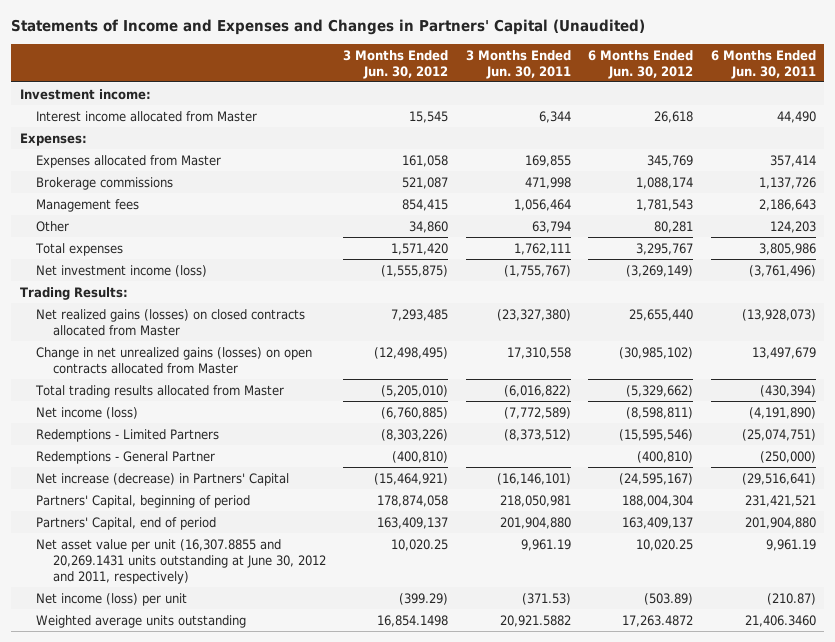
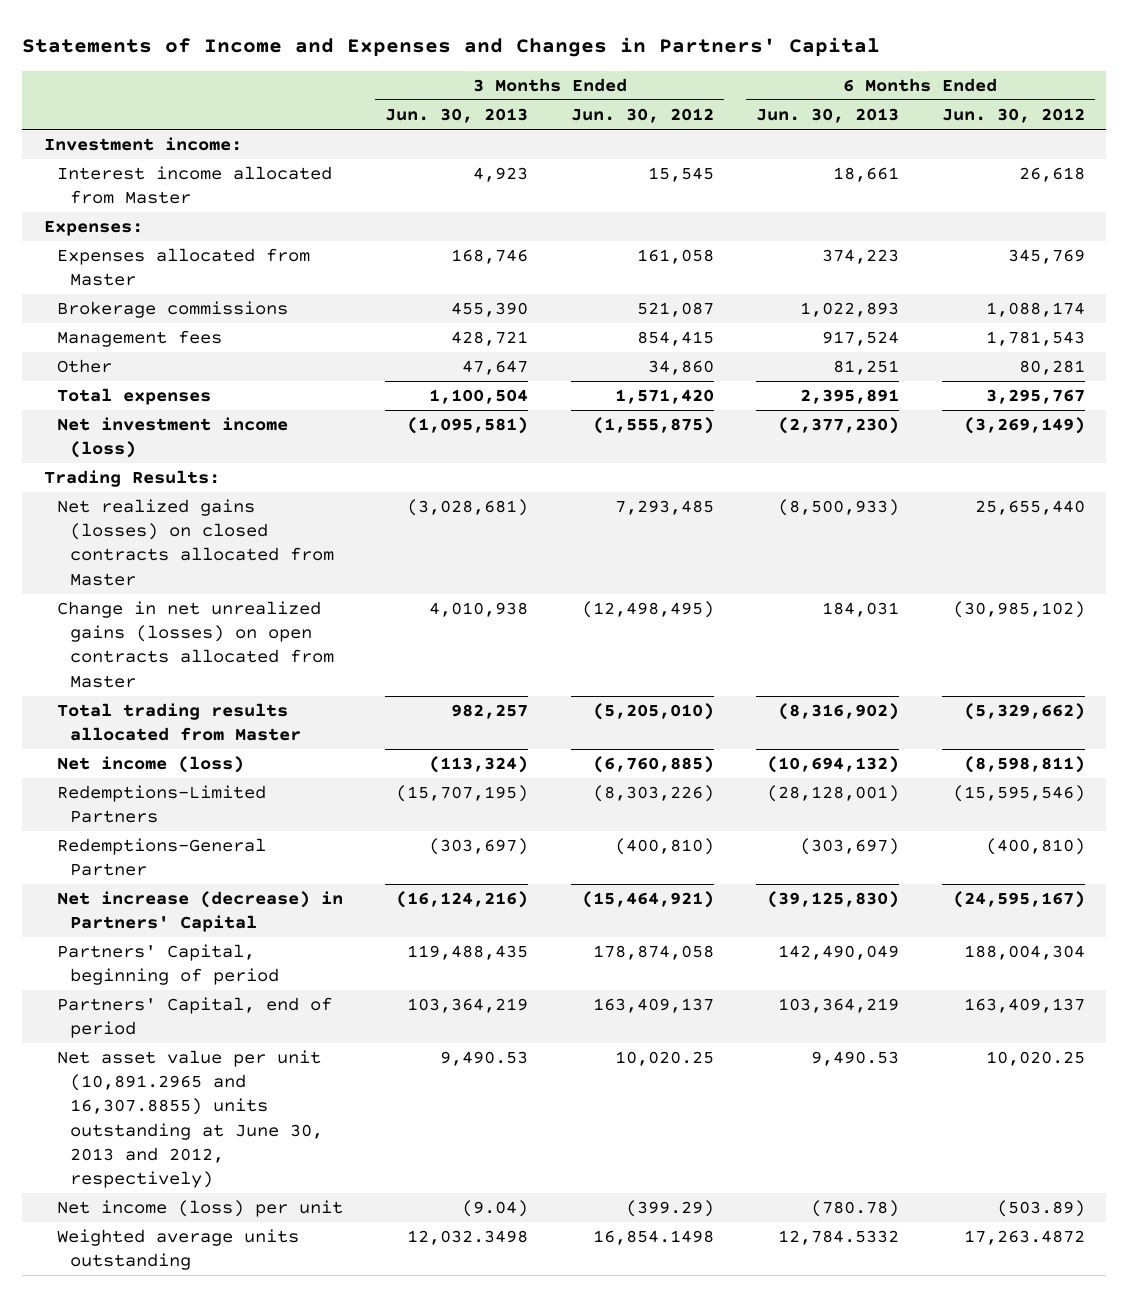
[10,19,645,36] Statements of Income and Expenses and Changes in Partners' Capital (Unaudited) -> [22,36,881,57] Statements of Income and Expenses and Changes in Partners' Capital
[465,49,571,79] 3 Months Ended Jun. 30, 2011 -> none
[710,49,816,79] 6 Months Ended Jun. 30, 2011 -> none
none -> [385,107,529,123] Jun. 30, 2013
none -> [756,107,900,123] Jun. 30, 2013
[36,428,220,442] Redemptions - Limited Partners -> [56,785,266,824] Redemptions-Limited Partners
[36,450,216,464] Redemptions - General Partner -> [56,838,266,877] Redemptions-General Partner
[36,538,326,584] Net asset value per unit (16,307.8855 and 20,269.1431 units outstanding at June 30, 2012 and 2011, respectively) -> [56,1050,324,1188] Net asset value per unit (10,891.2965 and 16,307.8855) units outstanding at June 30, 2013 and 2012, respectively)

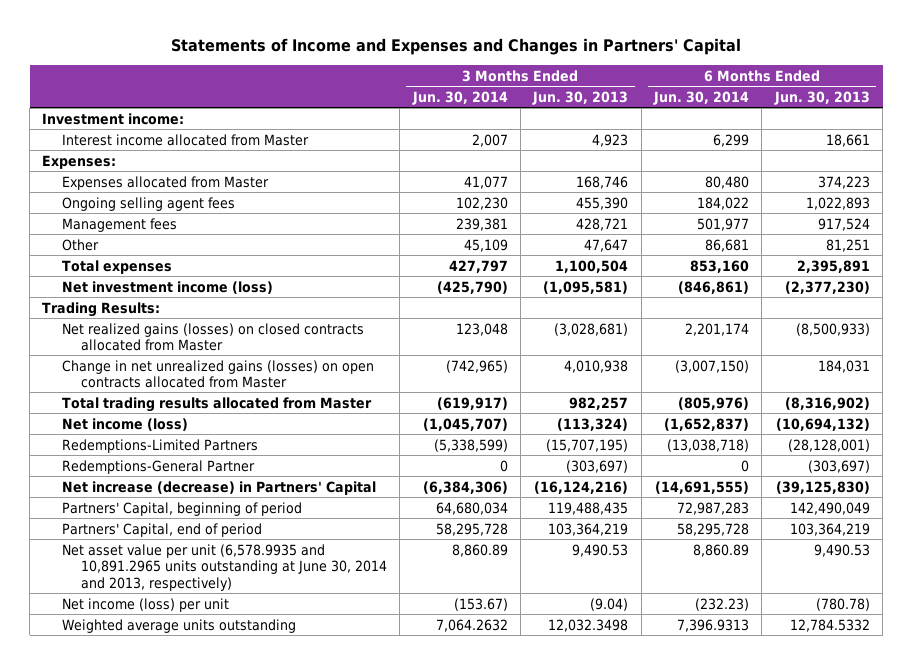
[570,107,714,123] Jun. 30, 2012 -> none
[941,107,1085,123] Jun. 30, 2012 -> none
none -> [411,90,508,105] Jun. 30, 2014
none -> [653,90,750,105] Jun. 30, 2014
[56,301,288,319] Brokerage commissions -> [61,196,235,211] Ongoing selling agent fees
[56,1050,324,1188] Net asset value per unit (10,891.2965 and 16,307.8855) units outstanding at June 30, 2013 and 2012, respectively) -> [61,543,387,591] Net asset value per unit (6,578.9935 and 10,891.2965 units outstanding at June 30, 2014 and 2013, respectively)

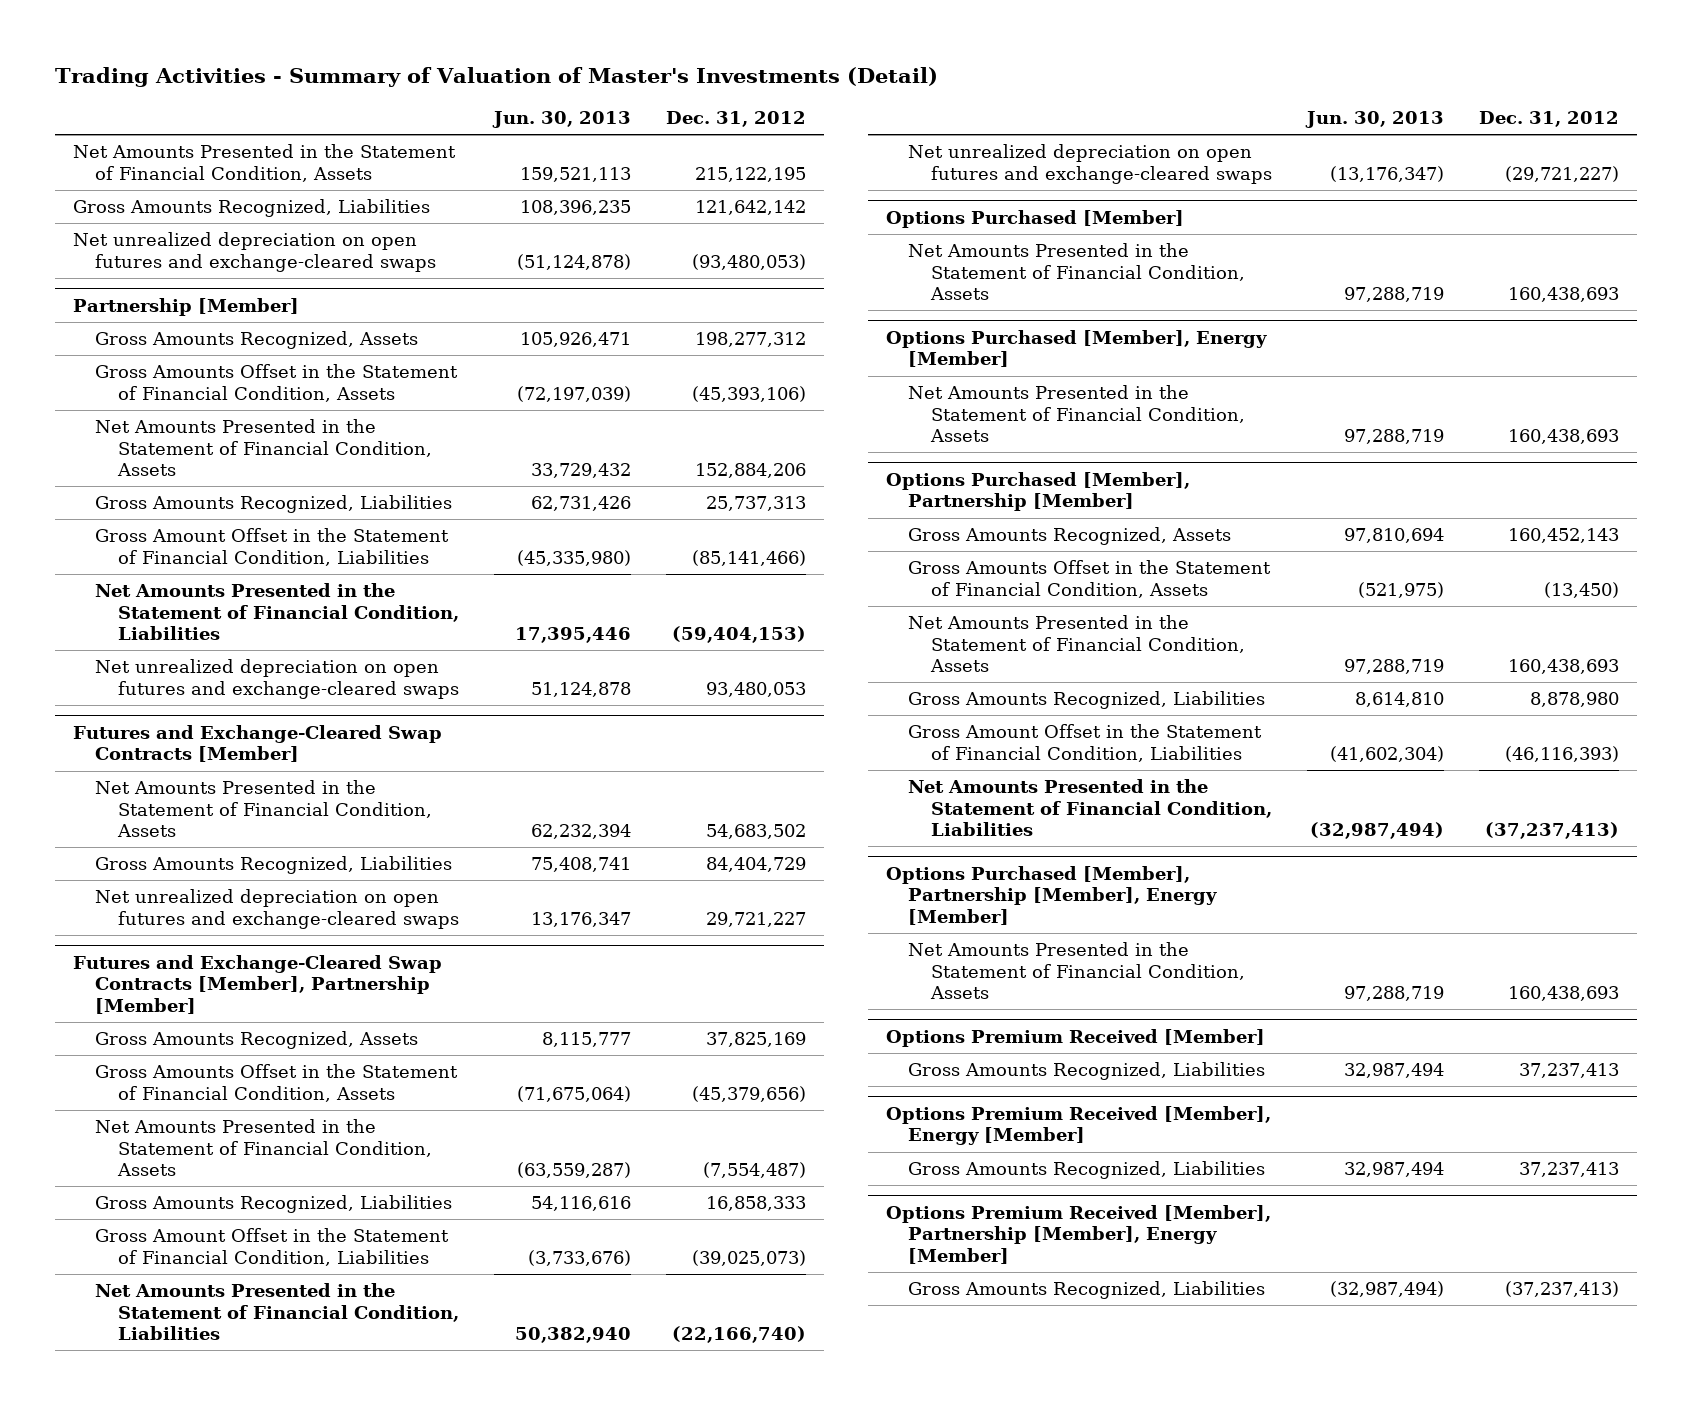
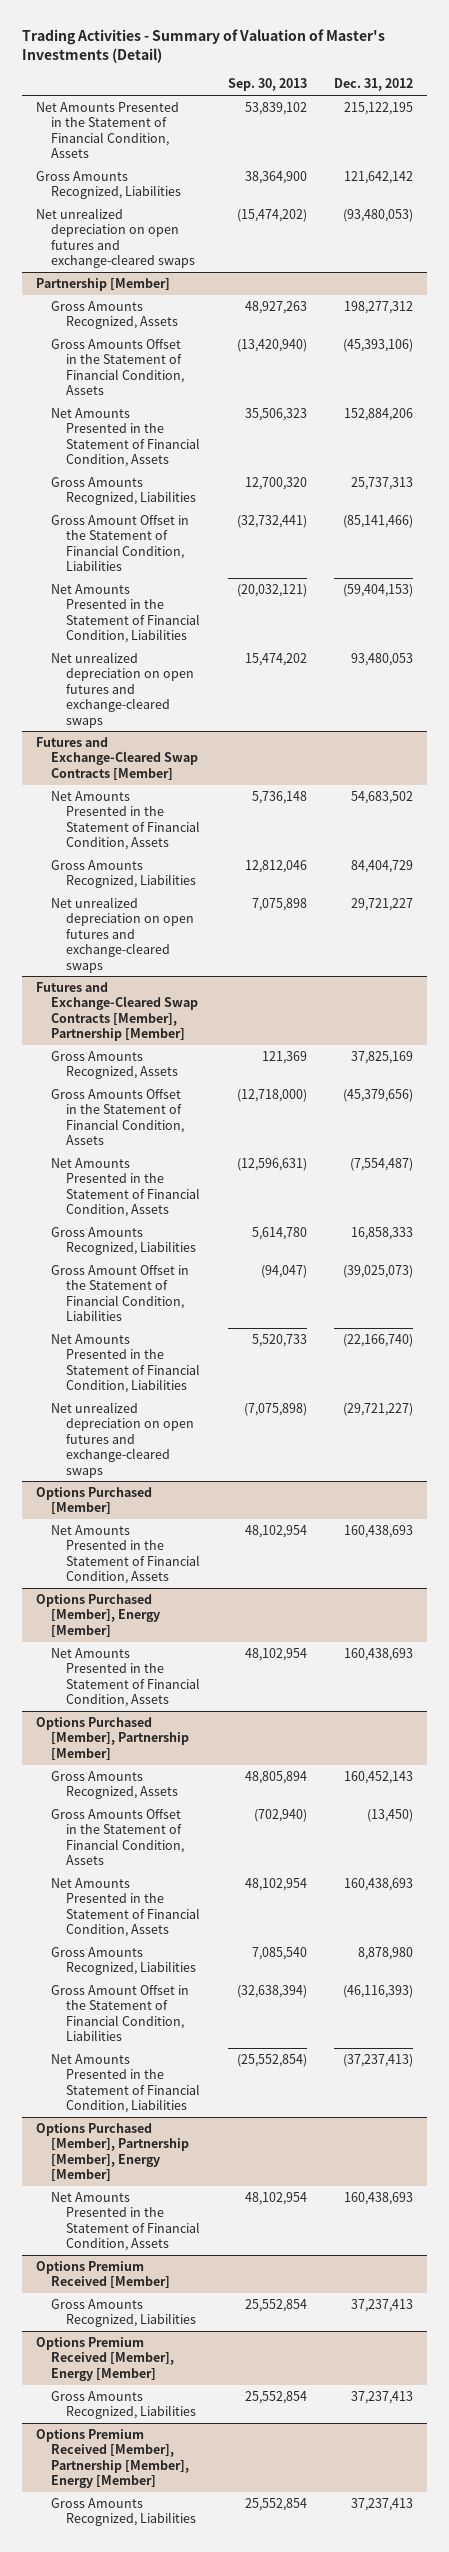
[492,110,632,128] Jun. 30, 2013 -> none
none -> [227,78,307,92] Sep. 30, 2013
[1505,1281,1620,1298] (37,237,413) -> [351,2497,414,2511] 37,237,413

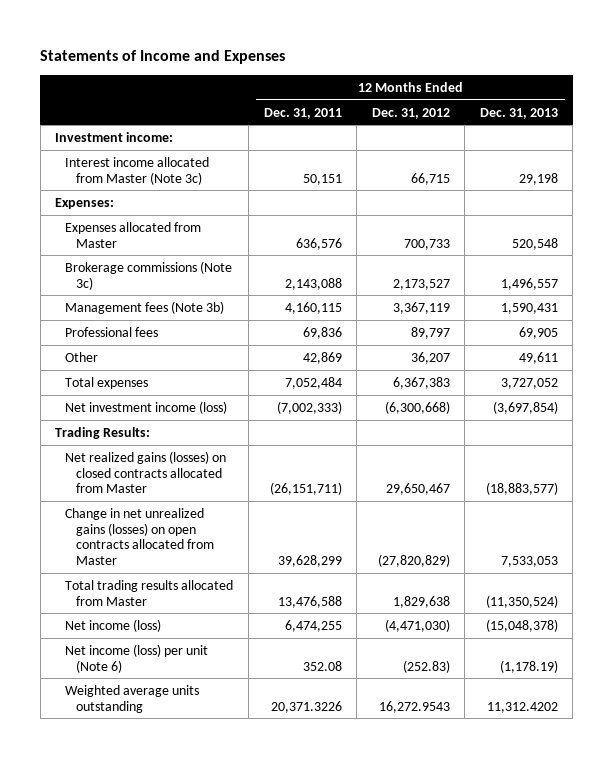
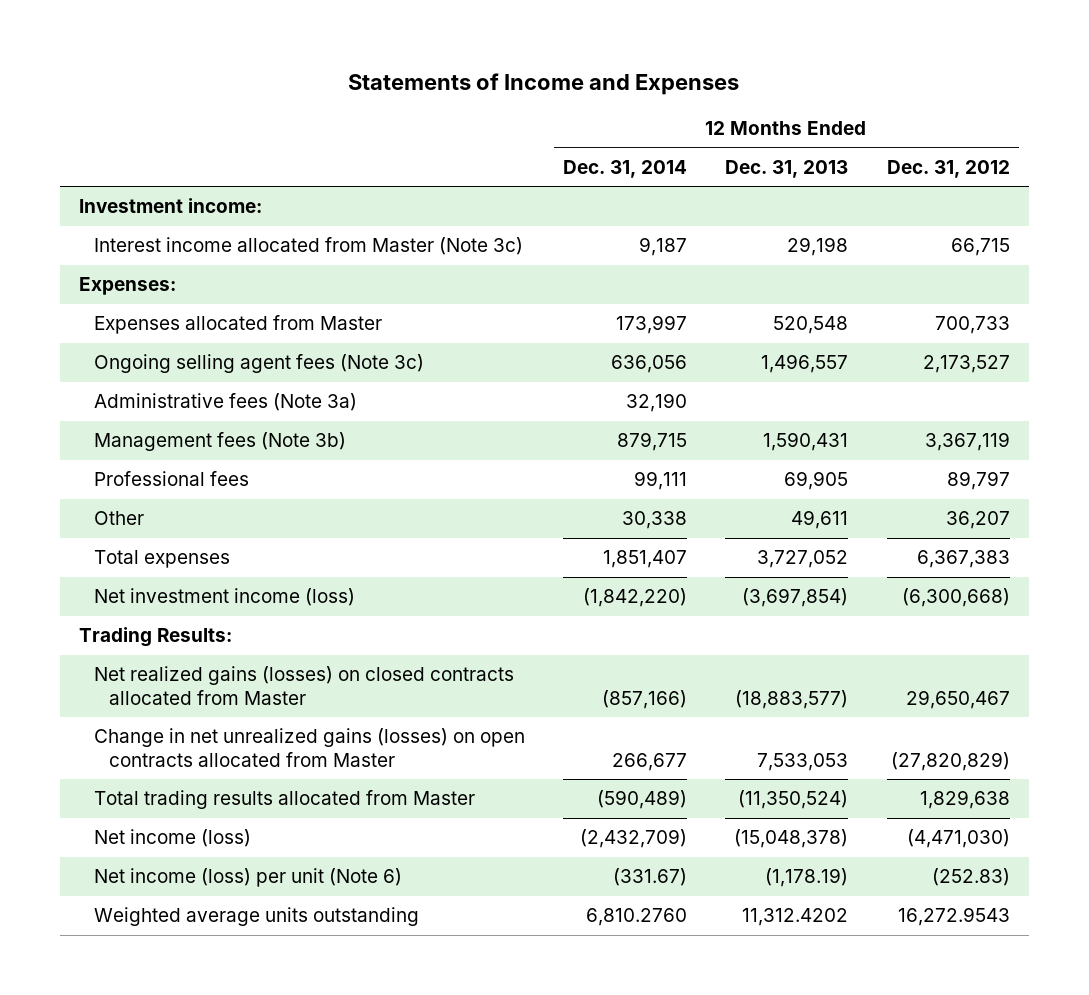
[263,107,342,119] Dec. 31, 2011 -> none
none -> [563,159,688,178] Dec. 31, 2014
[65,260,233,290] Brokerage commissions (Note 3c) -> [93,354,424,374] Ongoing selling agent fees (Note 3c)
none -> [93,393,357,412] Administrative fees (Note 3a)

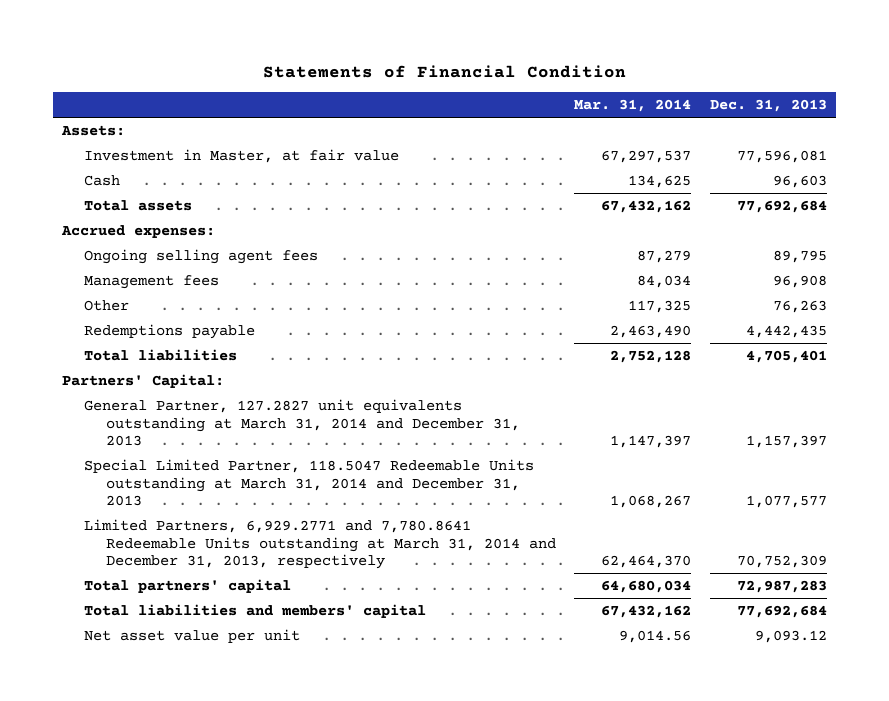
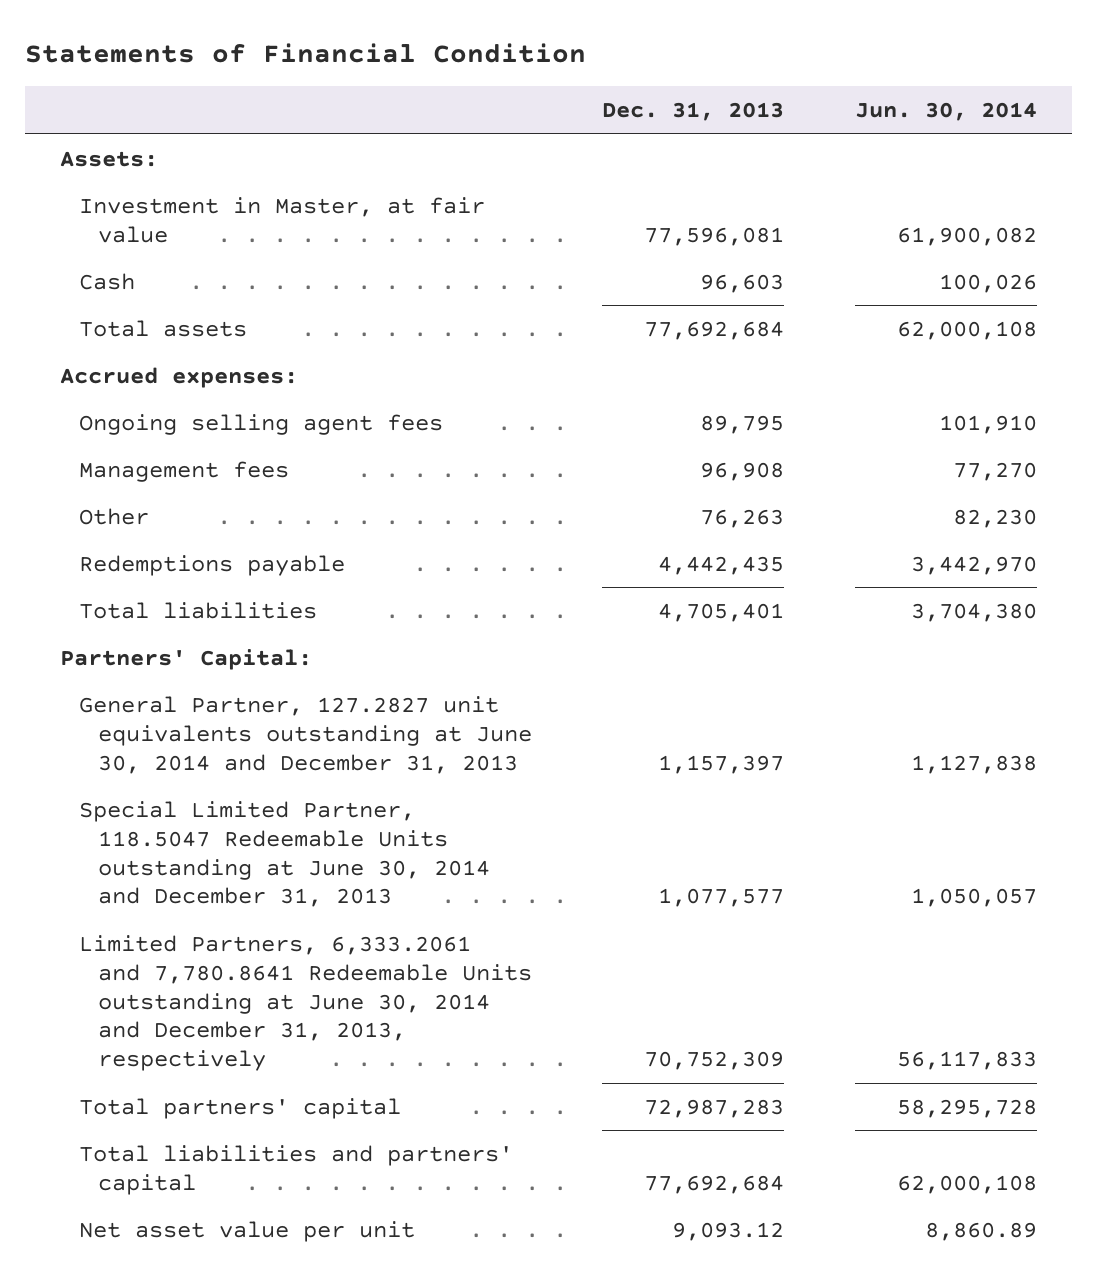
[574,98,692,112] Mar. 31, 2014 -> none
none -> [854,102,1037,122] Jun. 30, 2014
[84,398,520,447] General Partner, 127.2827 unit equivalents outstanding at March 31, 2014 and December 31, 2013 -> [78,695,532,774] General Partner, 127.2827 unit equivalents outstanding at June 30, 2014 and December 31, 2013
[84,458,535,507] Special Limited Partner, 118.5047 Redeemable Units outstanding at March 31, 2014 and December 31, 2013 -> [78,800,490,908] Special Limited Partner, 118.5047 Redeemable Units outstanding at June 30, 2014 and December 31, 2013
[84,518,556,570] Limited Partners, 6,929.2771 and 7,780.8641 Redeemable Units outstanding at March 31, 2014 and December 31, 2013, respectively -> [78,934,532,1072] Limited Partners, 6,333.2061 and 7,780.8641 Redeemable Units outstanding at June 30, 2014 and December 31, 2013, respectively
[84,603,427,618] Total liabilities and members' capital -> [78,1144,513,1195] Total liabilities and partners' capital

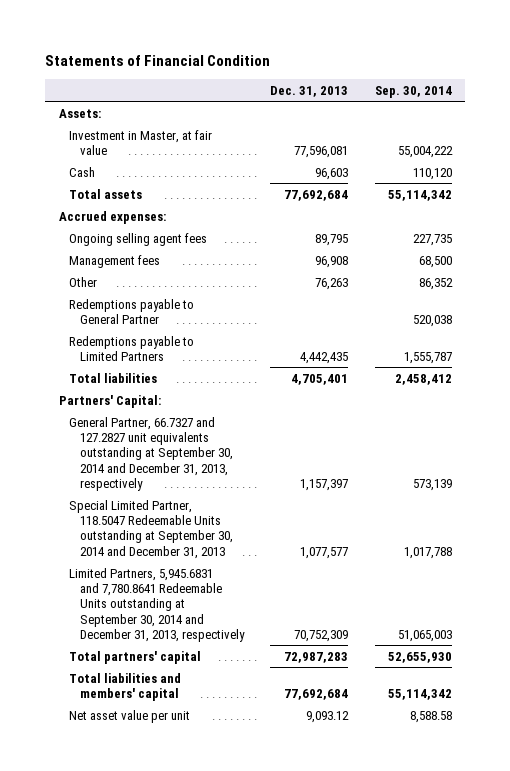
[854,102,1037,122] Jun. 30, 2014 -> none
none -> [374,85,452,98] Sep. 30, 2014
none -> [69,298,195,325] Redemptions payable to General Partner
[78,554,345,576] Redemptions payable -> [69,335,195,362] Redemptions payable to Limited Partners
[78,695,532,774] General Partner, 127.2827 unit equivalents outstanding at June 30, 2014 and December 31, 2013 -> [69,416,233,492] General Partner, 66.7327 and 127.2827 unit equivalents outstanding at September 30, 2014 and December 31, 2013, respectively
[78,800,490,908] Special Limited Partner, 118.5047 Redeemable Units outstanding at June 30, 2014 and December 31, 2013 -> [69,499,233,559] Special Limited Partner, 118.5047 Redeemable Units outstanding at September 30, 2014 and December 31, 2013
[78,934,532,1072] Limited Partners, 6,333.2061 and 7,780.8641 Redeemable Units outstanding at June 30, 2014 and December 31, 2013, respectively -> [69,567,245,643] Limited Partners, 5,945.6831 and 7,780.8641 Redeemable Units outstanding at September 30, 2014 and December 31, 2013, respectively
[78,1144,513,1195] Total liabilities and partners' capital -> [69,672,182,702] Total liabilities and members' capital

